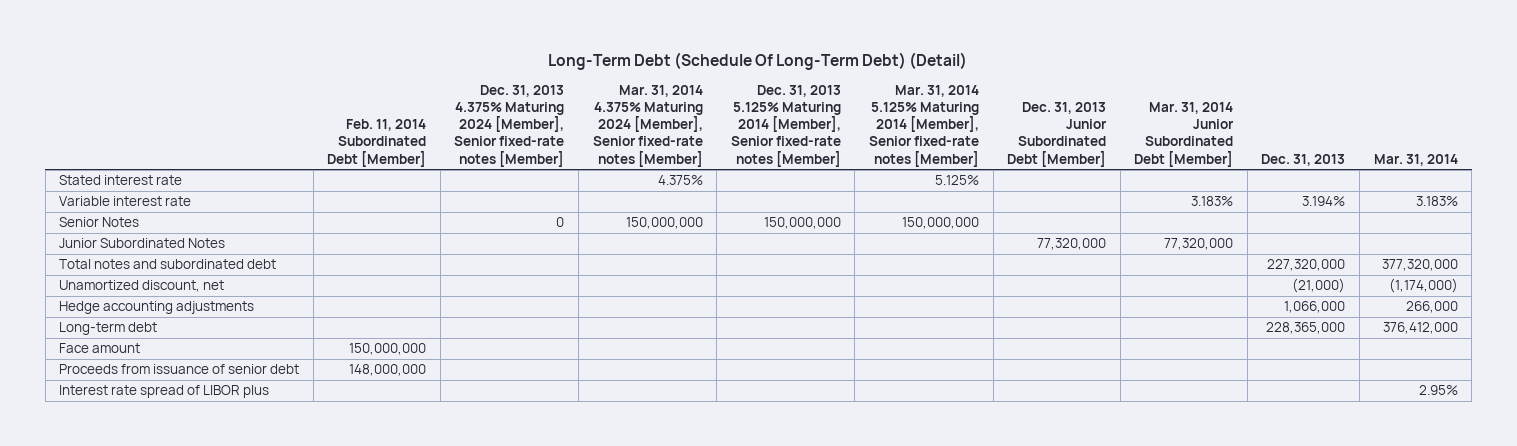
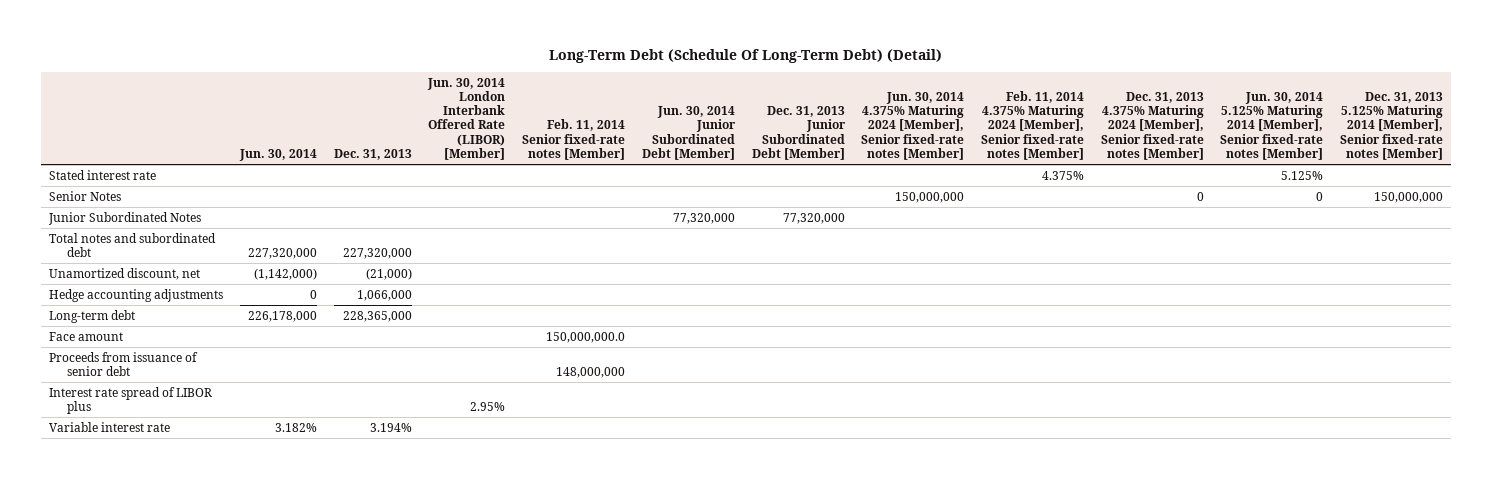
[327,119,427,167] Feb. 11, 2014 Subordinated Debt [Member] -> none
[592,84,703,167] Mar. 31, 2014 4.375% Maturing 2024 [Member], Senior fixed-rate notes [Member] -> none
[868,84,979,167] Mar. 31, 2014 5.125% Maturing 2014 [Member], Senior fixed-rate notes [Member] -> none
[1134,101,1235,167] Mar. 31, 2014 Junior Subordinated Debt [Member] -> none
[1373,153,1458,166] Mar. 31, 2014 -> none
none -> [238,148,317,161] Jun. 30, 2014
none -> [427,78,506,160] Jun. 30, 2014 London Interbank Offered Rate (LIBOR) [Member]
none -> [522,119,626,160] Feb. 11, 2014 Senior fixed-rate notes [Member]
none -> [641,106,736,160] Jun. 30, 2014 Junior Subordinated Debt [Member]
none -> [861,92,965,160] Jun. 30, 2014 4.375% Maturing 2024 [Member], Senior fixed-rate notes [Member]
none -> [980,91,1084,160] Feb. 11, 2014 4.375% Maturing 2024 [Member], Senior fixed-rate notes [Member]
none -> [1220,92,1324,160] Jun. 30, 2014 5.125% Maturing 2014 [Member], Senior fixed-rate notes [Member]
[59,196,192,207] Variable interest rate -> [49,422,171,433] Variable interest rate

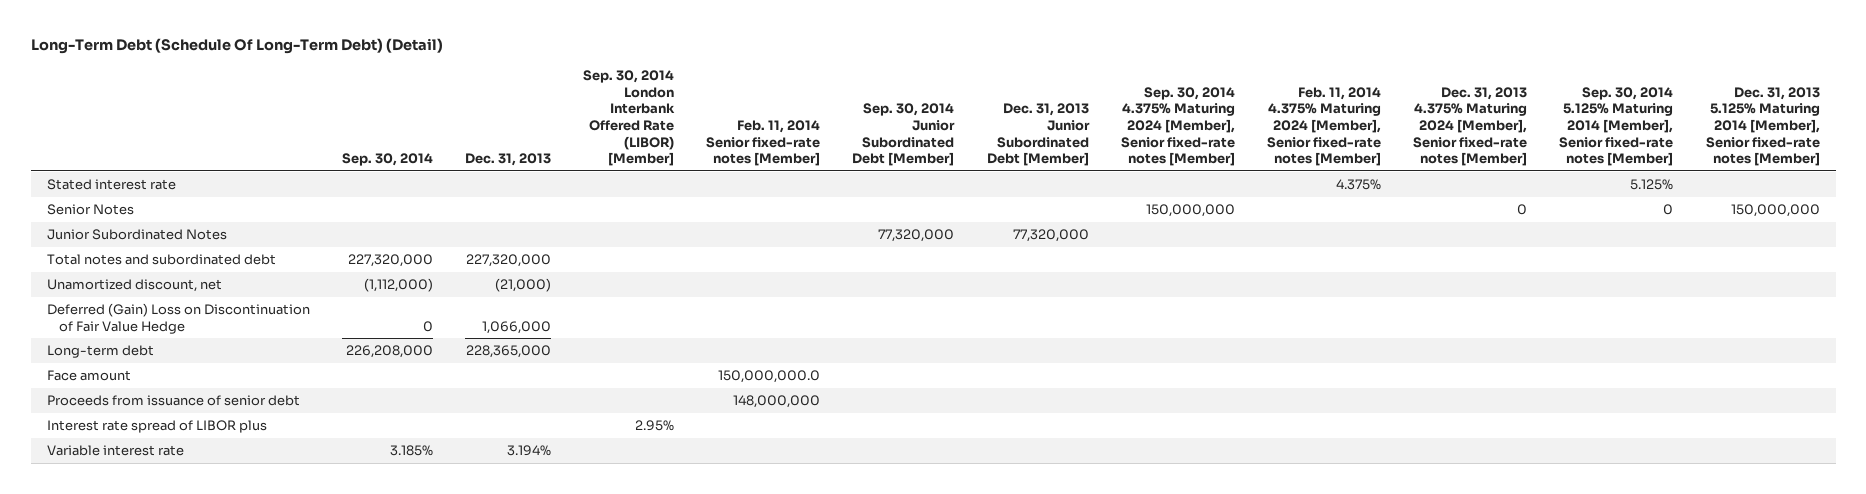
[238,148,317,161] Jun. 30, 2014 -> none
[427,78,506,160] Jun. 30, 2014 London Interbank Offered Rate (LIBOR) [Member] -> none
[641,106,736,160] Jun. 30, 2014 Junior Subordinated Debt [Member] -> none
[861,92,965,160] Jun. 30, 2014 4.375% Maturing 2024 [Member], Senior fixed-rate notes [Member] -> none
[1220,92,1324,160] Jun. 30, 2014 5.125% Maturing 2014 [Member], Senior fixed-rate notes [Member] -> none
none -> [341,153,433,167] Sep. 30, 2014
none -> [583,70,676,167] Sep. 30, 2014 London Interbank Offered Rate (LIBOR) [Member]
none -> [852,103,956,167] Sep. 30, 2014 Junior Subordinated Debt [Member]
none -> [1120,86,1235,167] Sep. 30, 2014 4.375% Maturing 2024 [Member], Senior fixed-rate notes [Member]
none -> [1559,86,1674,167] Sep. 30, 2014 5.125% Maturing 2014 [Member], Senior fixed-rate notes [Member]
[49,289,224,303] Hedge accounting adjustments -> [46,303,310,334] Deferred (Gain) Loss on Discontinuation of Fair Value Hedge

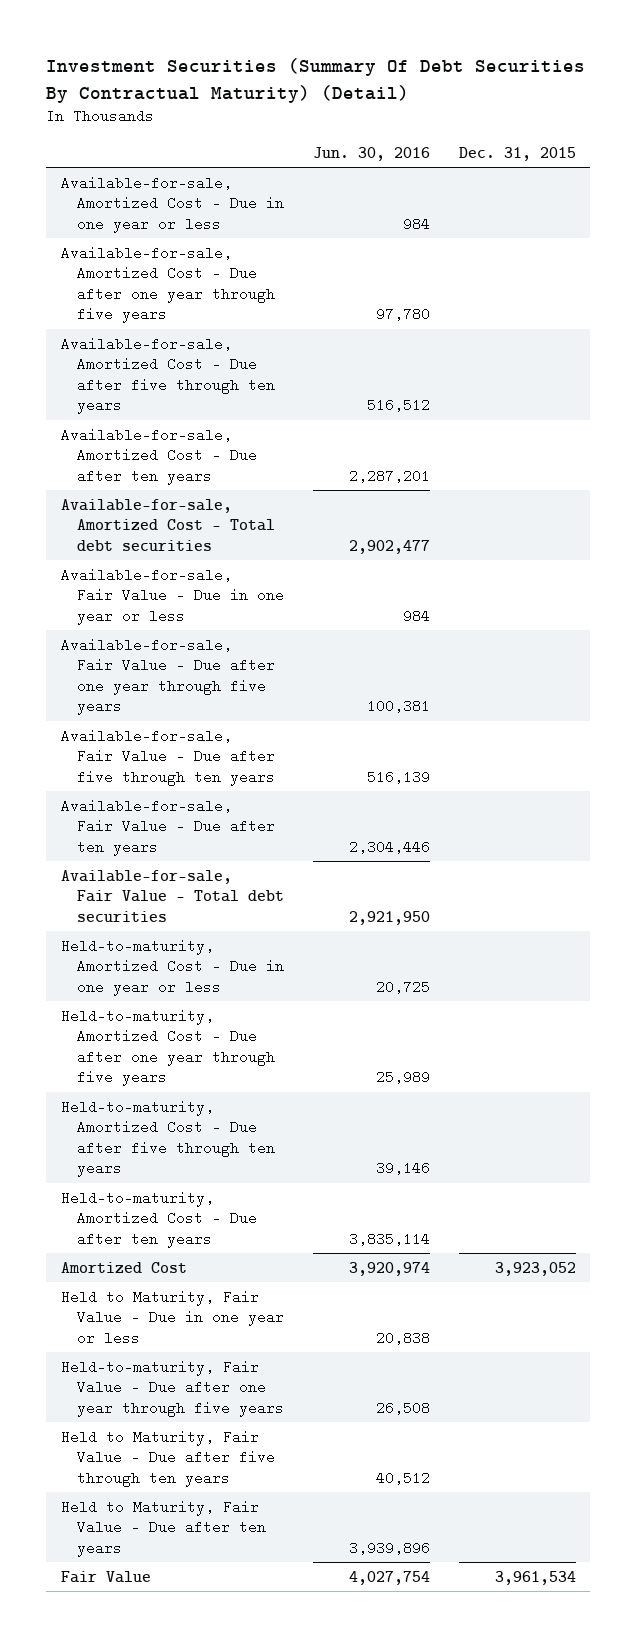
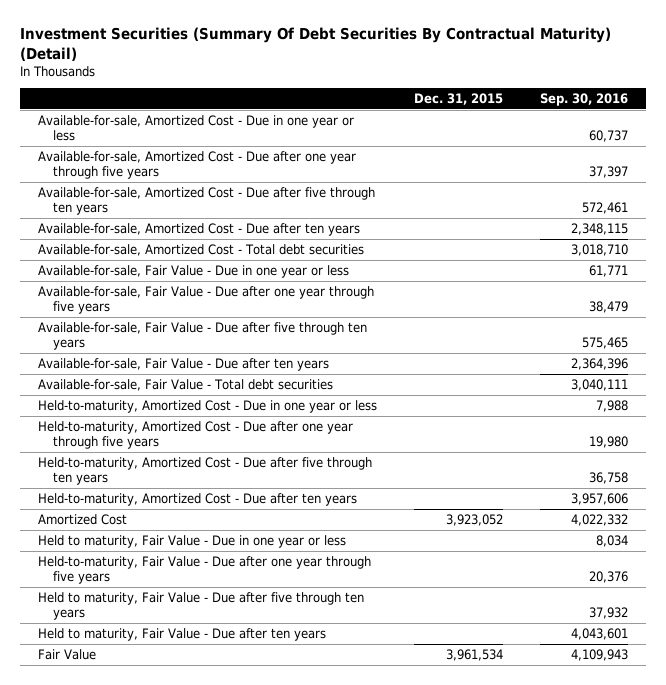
[312,146,430,161] Jun. 30, 2016 -> none
none -> [539,93,628,107] Sep. 30, 2016
[60,1289,284,1345] Held to Maturity, Fair Value - Due in one year or less -> [38,534,347,548] Held to maturity, Fair Value - Due in one year or less
[60,1429,275,1487] Held to Maturity, Fair Value - Due after five through ten years -> [38,591,365,620] Held to maturity, Fair Value - Due after five through ten years
[60,1499,266,1557] Held to Maturity, Fair Value - Due after ten years -> [38,627,327,641] Held to maturity, Fair Value - Due after ten years

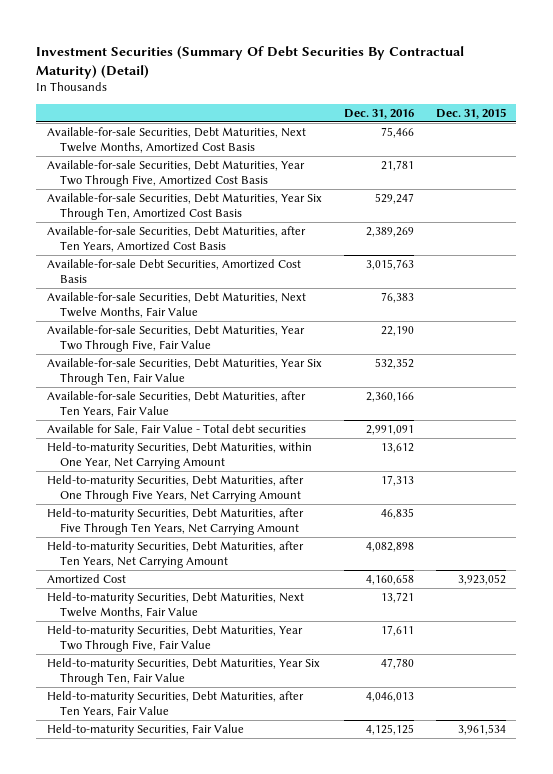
[539,93,628,107] Sep. 30, 2016 -> none
none -> [343,108,414,119] Dec. 31, 2016
[38,114,355,141] Available-for-sale, Amortized Cost - Due in one year or less -> [47,127,307,154] Available-for-sale Securities, Debt Maturities, Next Twelve Months, Amortized Cost Basis
[38,150,357,179] Available-for-sale, Amortized Cost - Due after one year through five years -> [47,160,306,188] Available-for-sale Securities, Debt Maturities, Year Two Through Five, Amortized Cost Basis
[38,186,376,215] Available-for-sale, Amortized Cost - Due after five through ten years -> [47,193,323,221] Available-for-sale Securities, Debt Maturities, Year Six Through Ten, Amortized Cost Basis
[38,222,361,236] Available-for-sale, Amortized Cost - Due after ten years -> [47,226,307,253] Available-for-sale Securities, Debt Maturities, after Ten Years, Amortized Cost Basis
[38,243,365,256] Available-for-sale, Amortized Cost - Total debt securities -> [47,259,302,284] Available-for-sale Debt Securities, Amortized Cost Basis
[38,264,350,278] Available-for-sale, Fair Value - Due in one year or less -> [47,292,307,319] Available-for-sale Securities, Debt Maturities, Next Twelve Months, Fair Value
[38,285,375,314] Available-for-sale, Fair Value - Due after one year through five years -> [47,325,306,353] Available-for-sale Securities, Debt Maturities, Year Two Through Five, Fair Value
[38,321,368,350] Available-for-sale, Fair Value - Due after five through ten years -> [47,358,323,386] Available-for-sale Securities, Debt Maturities, Year Six Through Ten, Fair Value
[38,357,330,371] Available-for-sale, Fair Value - Due after ten years -> [47,391,307,418] Available-for-sale Securities, Debt Maturities, after Ten Years, Fair Value
[38,378,334,391] Available-for-sale, Fair Value - Total debt securities -> [47,424,307,436] Available for Sale, Fair Value - Total debt securities
[38,399,378,413] Held-to-maturity, Amortized Cost - Due in one year or less -> [47,442,313,470] Held-to-maturity Securities, Debt Maturities, within One Year, Net Carrying Amount
[38,420,354,449] Held-to-maturity, Amortized Cost - Due after one year through five years -> [47,475,305,503] Held-to-maturity Securities, Debt Maturities, after One Through Five Years, Net Carrying Amount
[38,456,373,485] Held-to-maturity, Amortized Cost - Due after five through ten years -> [47,508,305,536] Held-to-maturity Securities, Debt Maturities, after Five Through Ten Years, Net Carrying Amount
[38,492,358,506] Held-to-maturity, Amortized Cost - Due after ten years -> [47,541,305,569] Held-to-maturity Securities, Debt Maturities, after Ten Years, Net Carrying Amount
[38,534,347,548] Held to maturity, Fair Value - Due in one year or less -> [47,592,305,619] Held-to-maturity Securities, Debt Maturities, Next Twelve Months, Fair Value
[38,555,372,584] Held-to-maturity, Fair Value - Due after one year through five years -> [47,625,304,653] Held-to-maturity Securities, Debt Maturities, Year Two Through Five, Fair Value
[38,591,365,620] Held to maturity, Fair Value - Due after five through ten years -> [47,658,321,686] Held-to-maturity Securities, Debt Maturities, Year Six Through Ten, Fair Value
[38,627,327,641] Held to maturity, Fair Value - Due after ten years -> [47,691,305,718] Held-to-maturity Securities, Debt Maturities, after Ten Years, Fair Value
[38,648,97,660] Fair Value -> [47,724,245,737] Held-to-maturity Securities, Fair Value

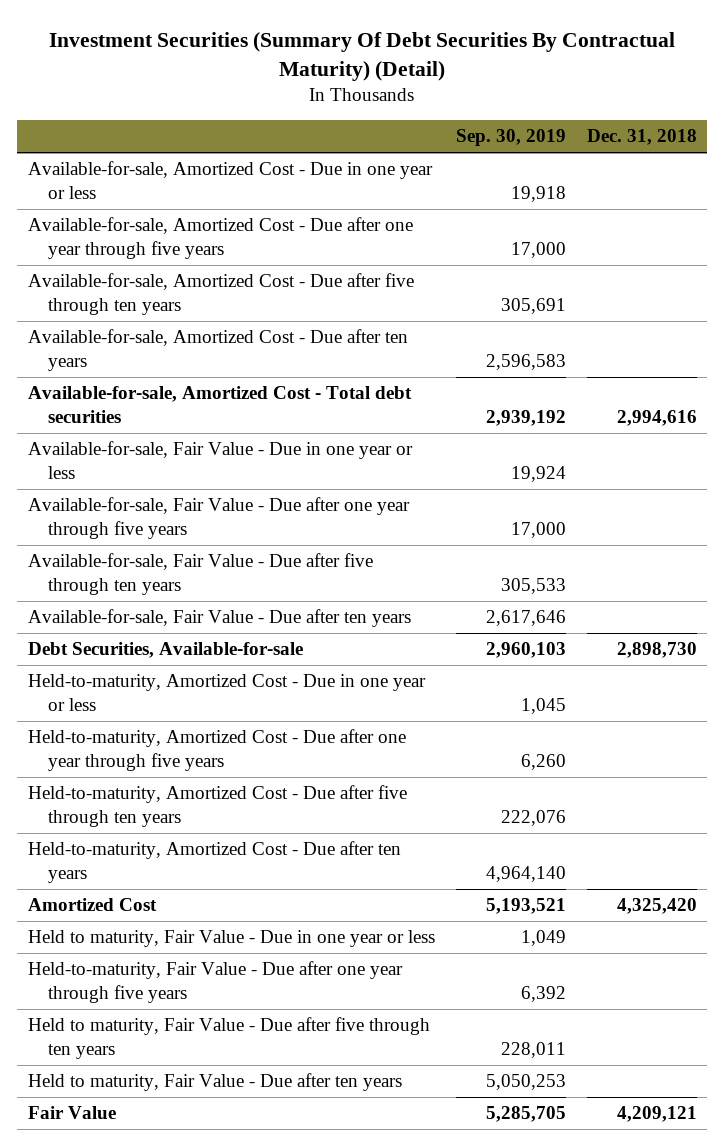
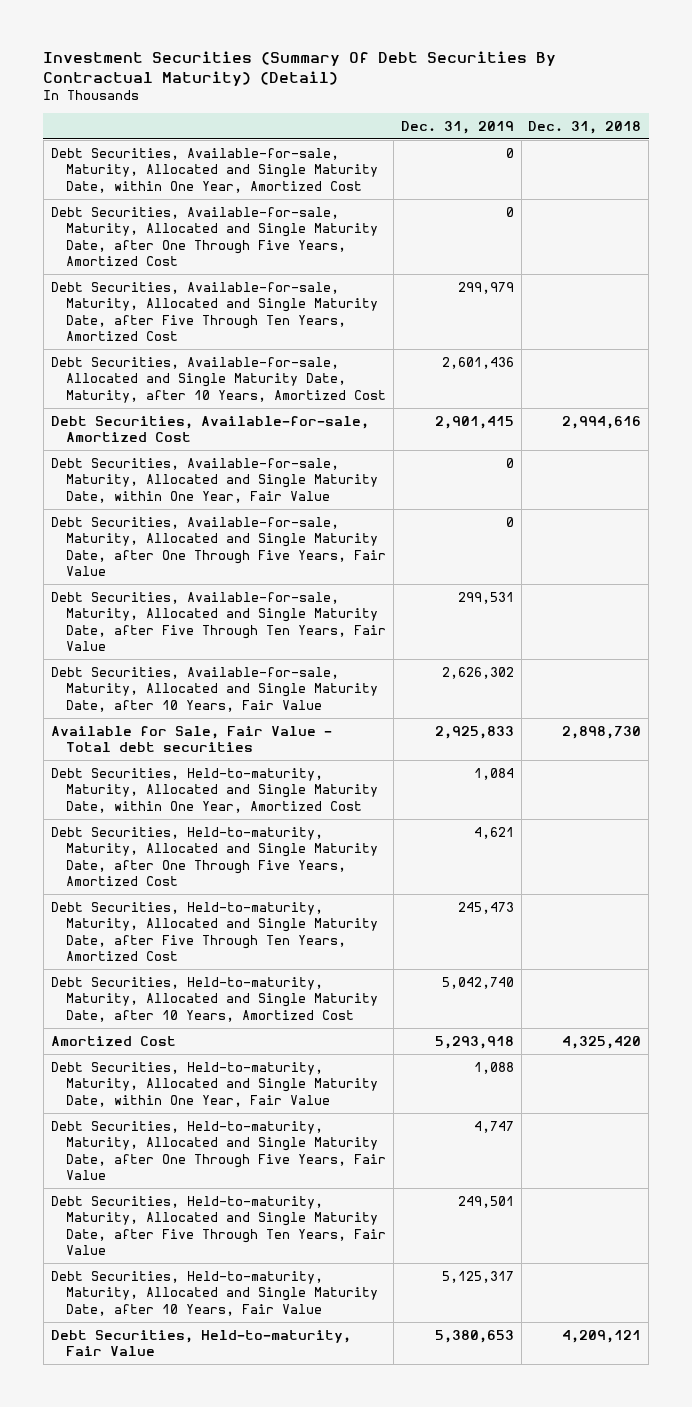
[455,129,566,147] Sep. 30, 2019 -> none
none -> [400,120,514,134] Dec. 31, 2019
[27,161,433,200] Available-for-sale, Amortized Cost - Due in one year or less -> [50,147,379,193] Debt Securities, Available-for-sale, Maturity, Allocated and Single Maturity Date, within One Year, Amortized Cost
[27,217,413,260] Available-for-sale, Amortized Cost - Due after one year through five years -> [50,206,379,267] Debt Securities, Available-for-sale, Maturity, Allocated and Single Maturity Date, after One Through Five Years, Amortized Cost
[27,273,414,316] Available-for-sale, Amortized Cost - Due after five through ten years -> [50,281,379,342] Debt Securities, Available-for-sale, Maturity, Allocated and Single Maturity Date, after Five Through Ten Years, Amortized Cost
[27,329,408,372] Available-for-sale, Amortized Cost - Due after ten years -> [50,356,387,403] Debt Securities, Available-for-sale, Allocated and Single Maturity Date, Maturity, after 10 Years, Amortized Cost
[27,386,412,424] Available-for-sale, Amortized Cost - Total debt securities -> [50,415,369,443] Debt Securities, Available-for-sale, Amortized Cost
[27,441,413,480] Available-for-sale, Fair Value - Due in one year or less -> [50,457,379,503] Debt Securities, Available-for-sale, Maturity, Allocated and Single Maturity Date, within One Year, Fair Value
[27,497,410,540] Available-for-sale, Fair Value - Due after one year through five years -> [50,516,387,577] Debt Securities, Available-for-sale, Maturity, Allocated and Single Maturity Date, after One Through Five Years, Fair Value
[27,553,373,596] Available-for-sale, Fair Value - Due after five through ten years -> [50,591,387,652] Debt Securities, Available-for-sale, Maturity, Allocated and Single Maturity Date, after Five Through Ten Years, Fair Value
[27,609,411,628] Available-for-sale, Fair Value - Due after ten years -> [50,666,379,712] Debt Securities, Available-for-sale, Maturity, Allocated and Single Maturity Date, after 10 Years, Fair Value
[27,642,303,659] Debt Securities, Available-for-sale -> [50,725,332,753] Available for Sale, Fair Value - Total debt securities
[27,674,426,712] Held-to-maturity, Amortized Cost - Due in one year or less -> [50,767,379,813] Debt Securities, Held-to-maturity, Maturity, Allocated and Single Maturity Date, within One Year, Amortized Cost
[27,729,406,772] Held-to-maturity, Amortized Cost - Due after one year through five years -> [50,826,379,887] Debt Securities, Held-to-maturity, Maturity, Allocated and Single Maturity Date, after One Through Five Years, Amortized Cost
[27,785,407,828] Held-to-maturity, Amortized Cost - Due after five through ten years -> [50,901,379,962] Debt Securities, Held-to-maturity, Maturity, Allocated and Single Maturity Date, after Five Through Ten Years, Amortized Cost
[27,841,401,884] Held-to-maturity, Amortized Cost - Due after ten years -> [50,976,379,1022] Debt Securities, Held-to-maturity, Maturity, Allocated and Single Maturity Date, after 10 Years, Amortized Cost
[27,930,435,948] Held to maturity, Fair Value - Due in one year or less -> [50,1061,379,1107] Debt Securities, Held-to-maturity, Maturity, Allocated and Single Maturity Date, within One Year, Fair Value
[27,961,403,1004] Held-to-maturity, Fair Value - Due after one year through five years -> [50,1120,387,1181] Debt Securities, Held-to-maturity, Maturity, Allocated and Single Maturity Date, after One Through Five Years, Fair Value
[27,1017,430,1060] Held to maturity, Fair Value - Due after five through ten years -> [50,1195,387,1256] Debt Securities, Held-to-maturity, Maturity, Allocated and Single Maturity Date, after Five Through Ten Years, Fair Value
[27,1073,402,1092] Held to maturity, Fair Value - Due after ten years -> [50,1270,379,1316] Debt Securities, Held-to-maturity, Maturity, Allocated and Single Maturity Date, after 10 Years, Fair Value
[27,1106,116,1120] Fair Value -> [50,1329,351,1357] Debt Securities, Held-to-maturity, Fair Value

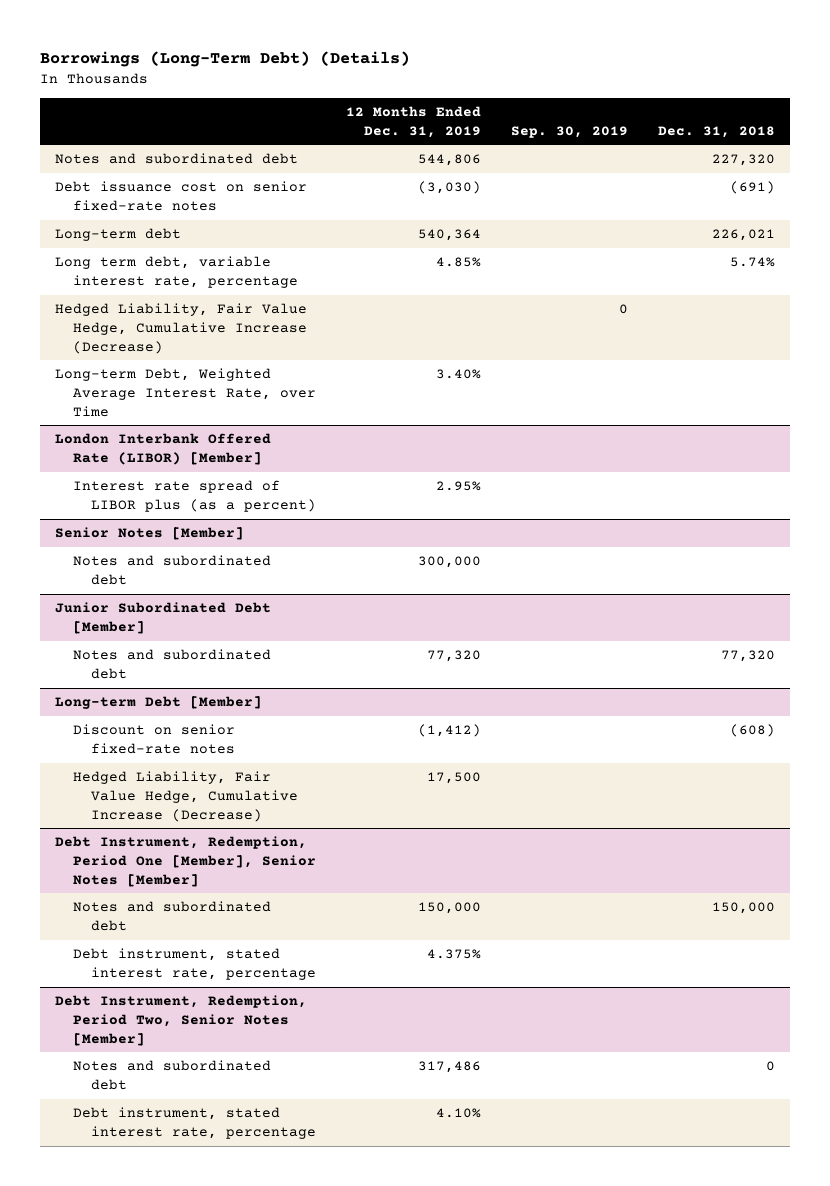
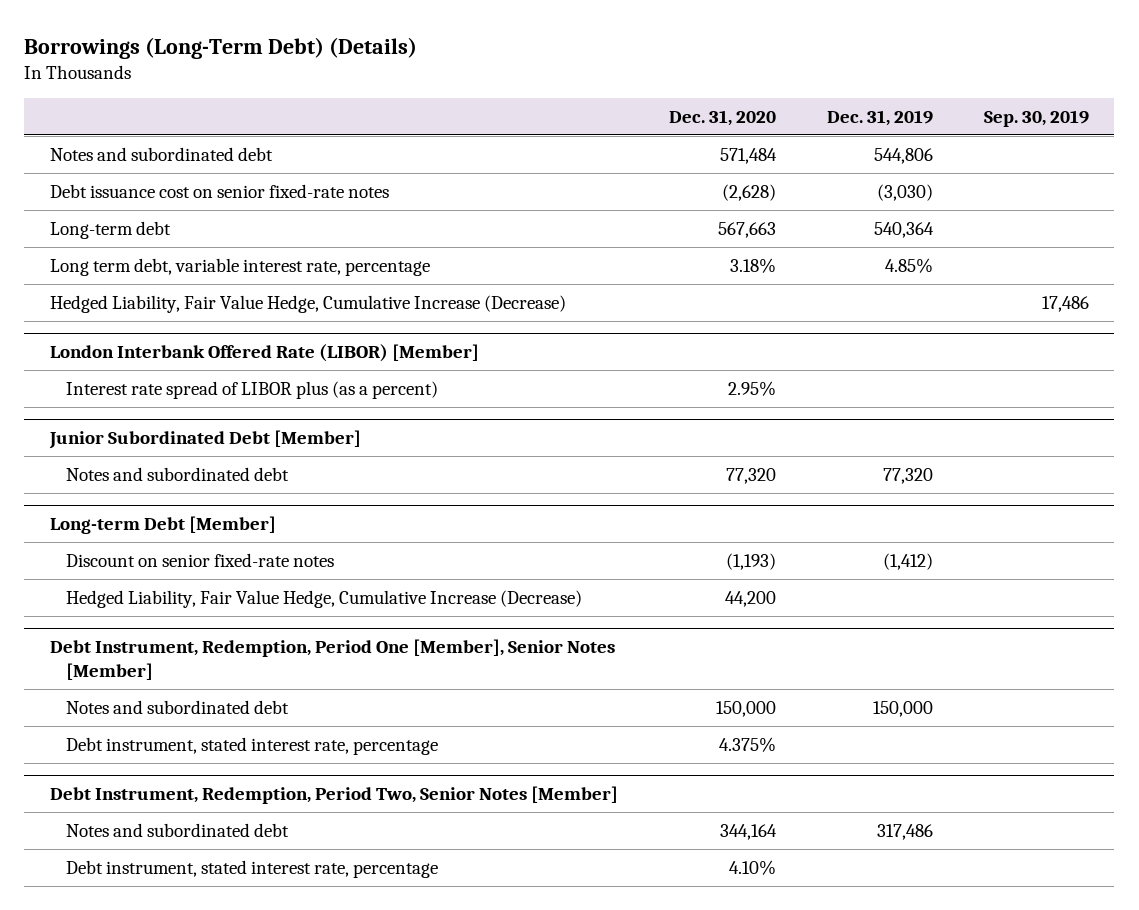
[346,105,482,138] 12 Months Ended Dec. 31, 2019 -> none
[658,125,776,138] Dec. 31, 2018 -> none
none -> [668,110,776,127] Dec. 31, 2020
none -> [826,110,933,127] Dec. 31, 2019
[55,368,317,417] Long-term Debt, Weighted Average Interest Rate, over Time -> none
[619,304,629,315] 0 -> [1041,295,1089,312] 17,486
[55,527,245,541] Senior Notes [Member] -> none
[73,555,272,585] Notes and subordinated debt -> none

